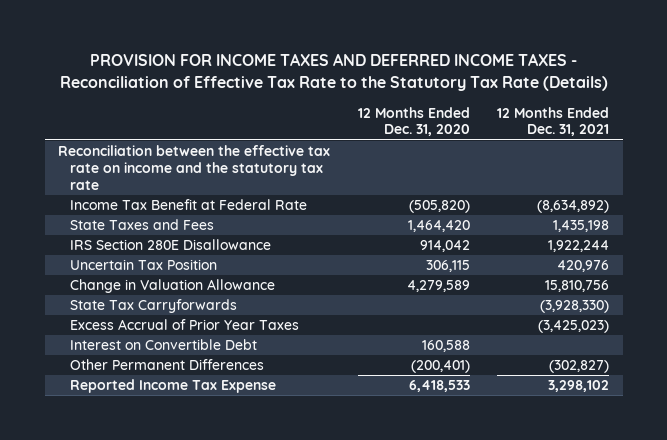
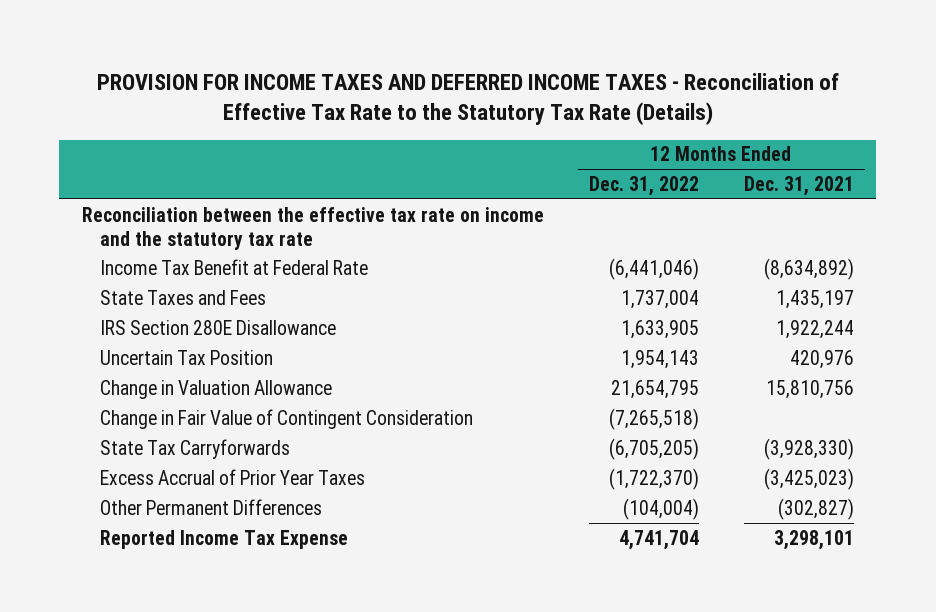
[357,106,470,137] 12 Months Ended Dec. 31, 2020 -> none
none -> [588,175,699,196] Dec. 31, 2022
[553,220,610,233] 1,435,198 -> [775,289,854,309] 1,435,197
none -> [99,408,473,429] Change in Fair Value of Contingent Consideration
[69,339,257,351] Interest on Convertible Debt -> none
[548,380,610,393] 3,298,102 -> [773,529,854,550] 3,298,101

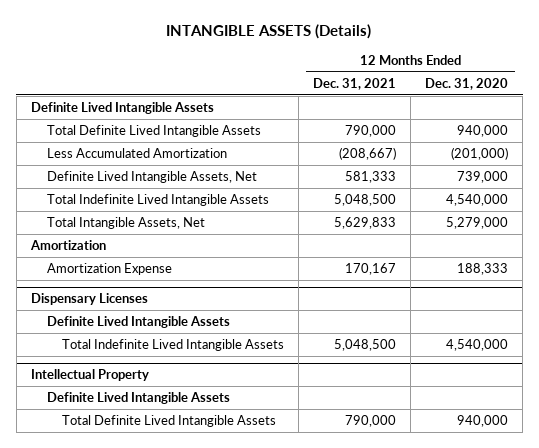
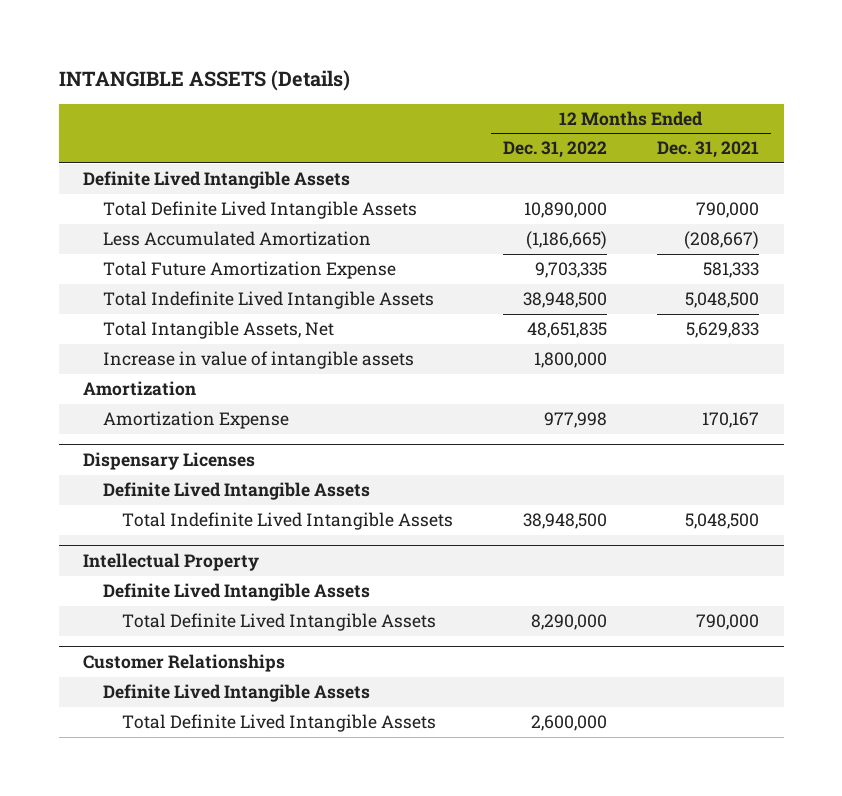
[425,77,509,90] Dec. 31, 2020 -> none
none -> [503,141,608,159] Dec. 31, 2022
[46,171,257,184] Definite Lived Intangible Assets, Net -> [102,261,396,280] Total Future Amortization Expense
none -> [102,351,414,370] Increase in value of intangible assets
none -> [83,654,286,673] Customer Relationships
none -> [102,684,370,703] Definite Lived Intangible Assets
none -> [122,714,437,733] Total Definite Lived Intangible Assets

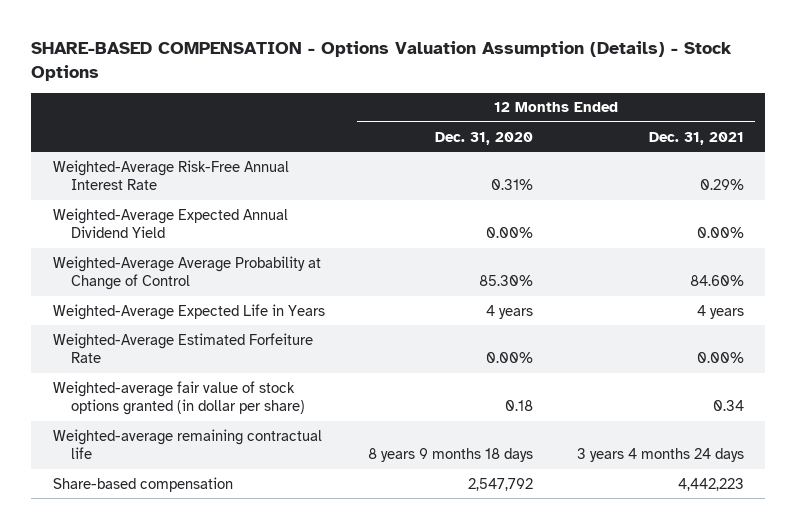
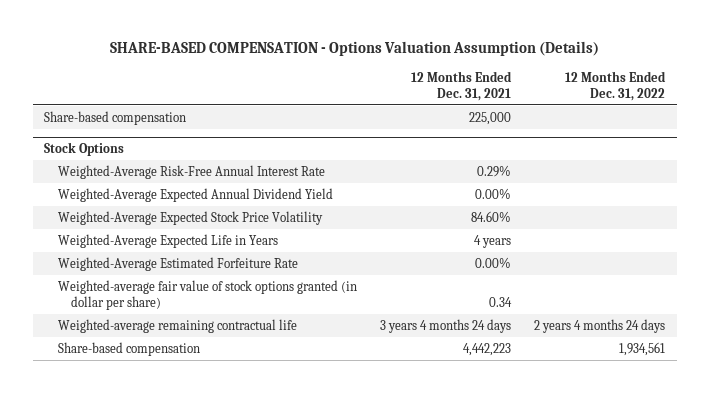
[31,41,733,81] SHARE-BASED COMPENSATION - Options Valuation Assumption (Details) - Stock Options -> [109,40,599,56] SHARE-BASED COMPENSATION - Options Valuation Assumption (Details)
[435,131,534,145] Dec. 31, 2020 -> none
none -> [565,70,667,101] 12 Months Ended Dec. 31, 2022
none -> [44,110,187,125] Share-based compensation
none -> [44,141,125,156] Stock Options
[52,255,321,291] Weighted-Average Average Probability at Change of Control -> [57,210,323,225] Weighted-Average Expected Stock Price Volatility

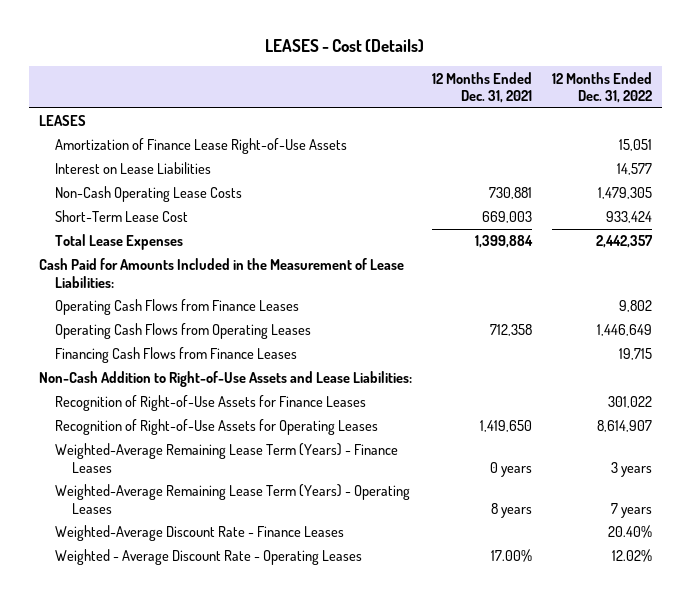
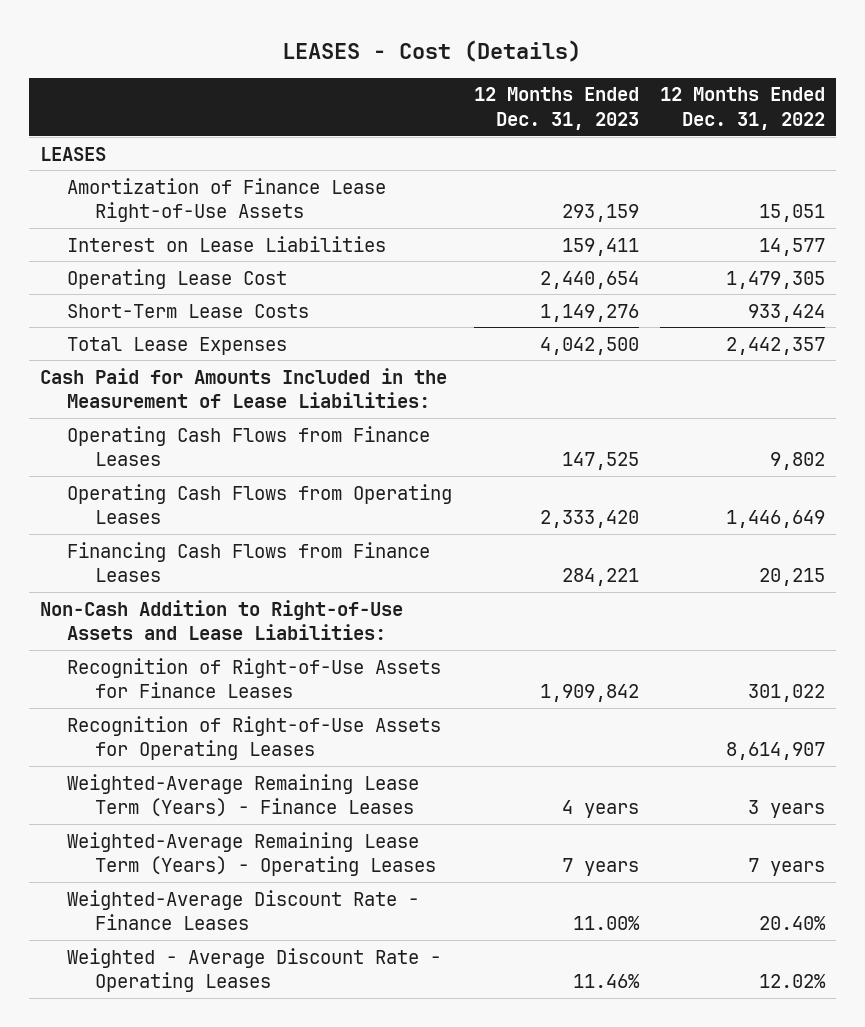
[431,71,532,104] 12 Months Ended Dec. 31, 2021 -> none
none -> [473,87,639,130] 12 Months Ended Dec. 31, 2023
[55,186,243,203] Non-Cash Operating Lease Costs -> [67,268,288,289] Operating Lease Cost
[55,210,189,223] Short-Term Lease Cost -> [67,303,310,318] Short-Term Lease Costs
[618,348,652,361] 19,715 -> [759,568,826,587] 20,215

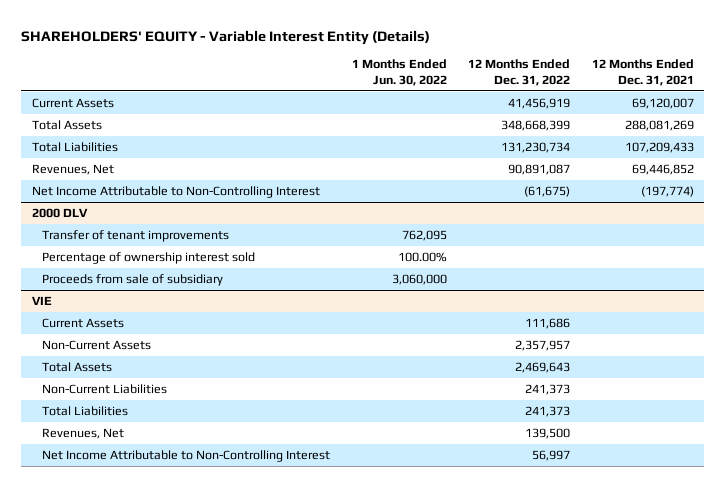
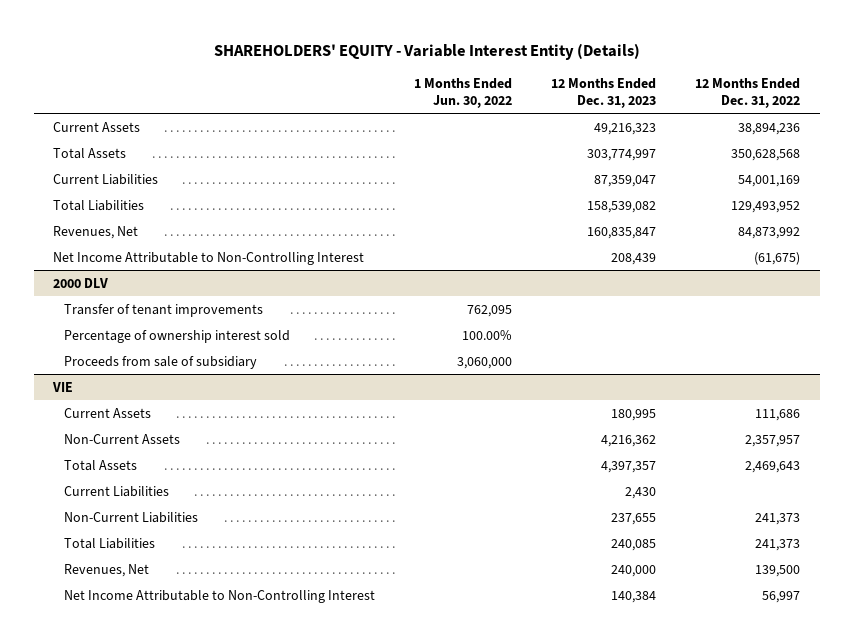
[591,59,694,86] 12 Months Ended Dec. 31, 2021 -> none
none -> [551,77,657,108] 12 Months Ended Dec. 31, 2023
[508,98,571,110] 41,456,919 -> [738,122,801,135] 38,894,236
[501,120,571,132] 348,668,399 -> [731,148,801,161] 350,628,568
none -> [53,173,159,185] Current Liabilities
[501,142,571,154] 131,230,734 -> [731,200,801,213] 129,493,952
[508,164,571,176] 90,891,087 -> [738,226,801,239] 84,873,992
none -> [64,485,170,497] Current Liabilities

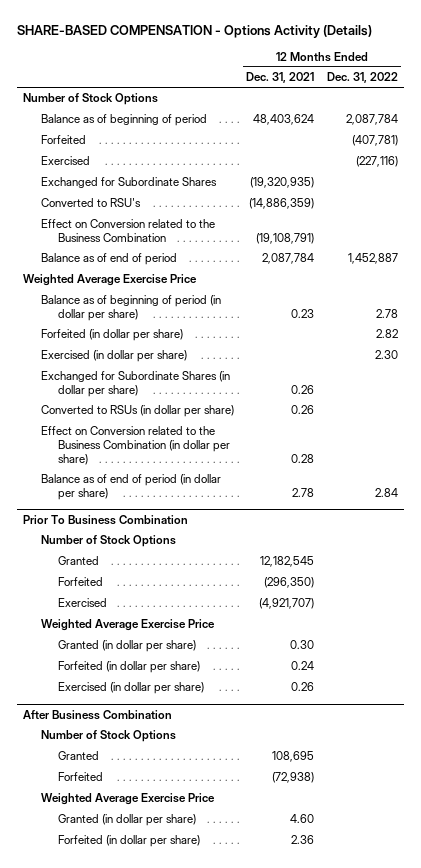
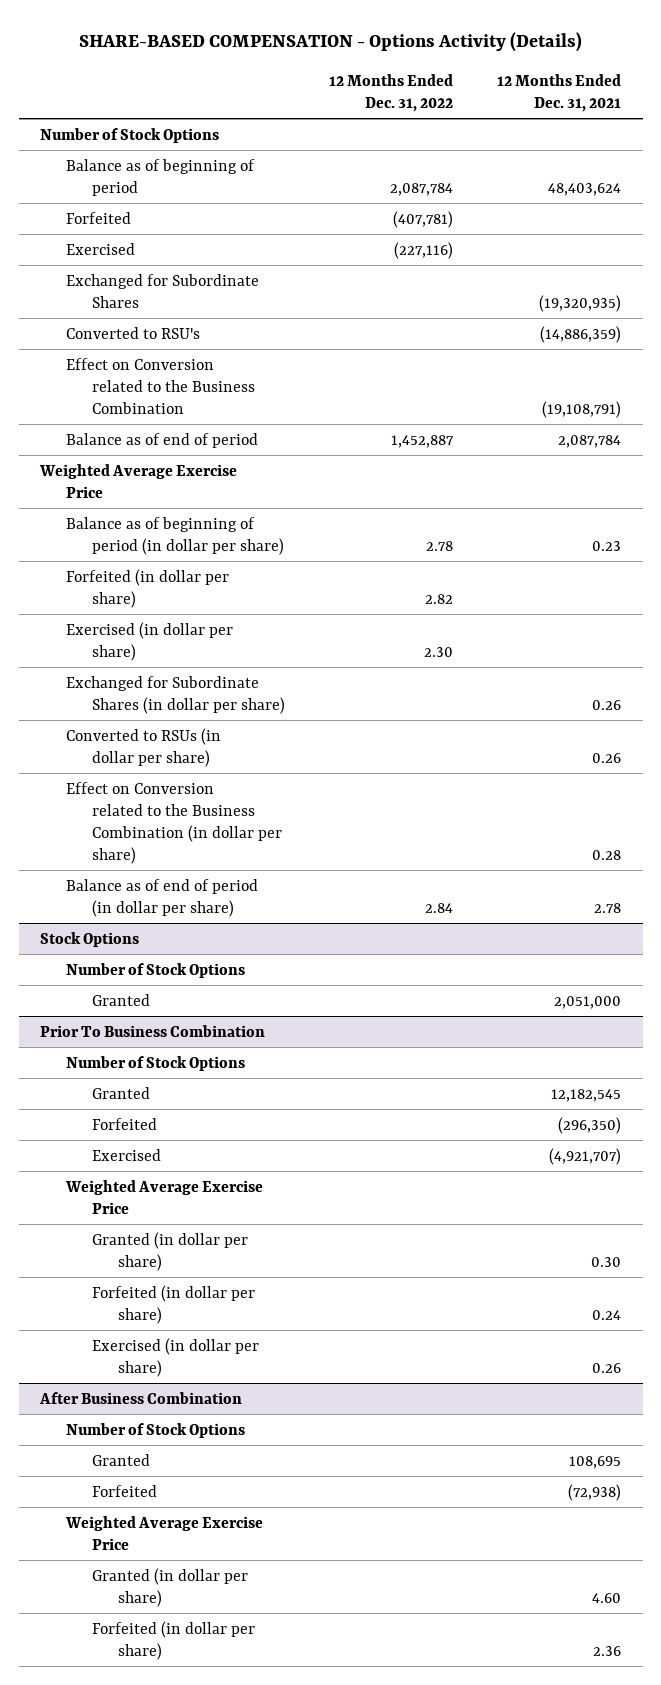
none -> [40,931,140,947] Stock Options
none -> [66,962,246,978] Number of Stock Options
none -> [92,993,151,1006] Granted

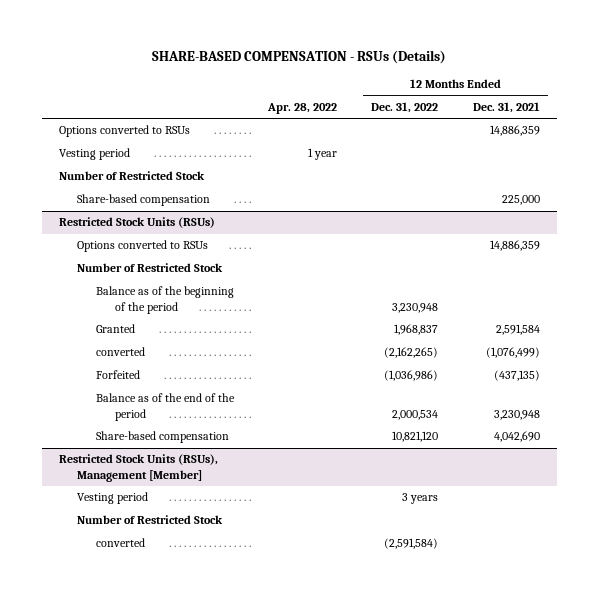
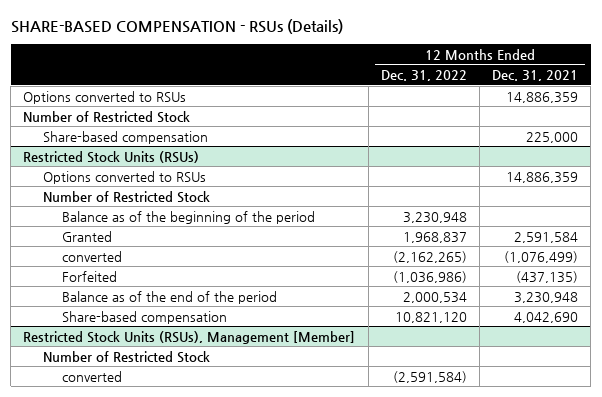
[267,102,338,114] Apr. 28, 2022 -> none
[58,148,130,161] Vesting period -> none
[77,492,149,505] Vesting period -> none

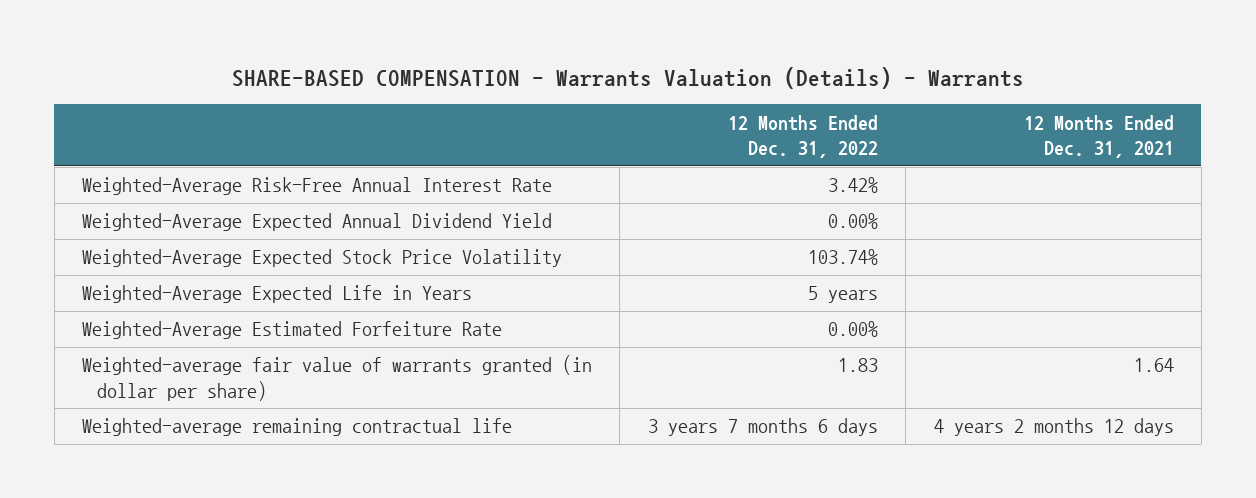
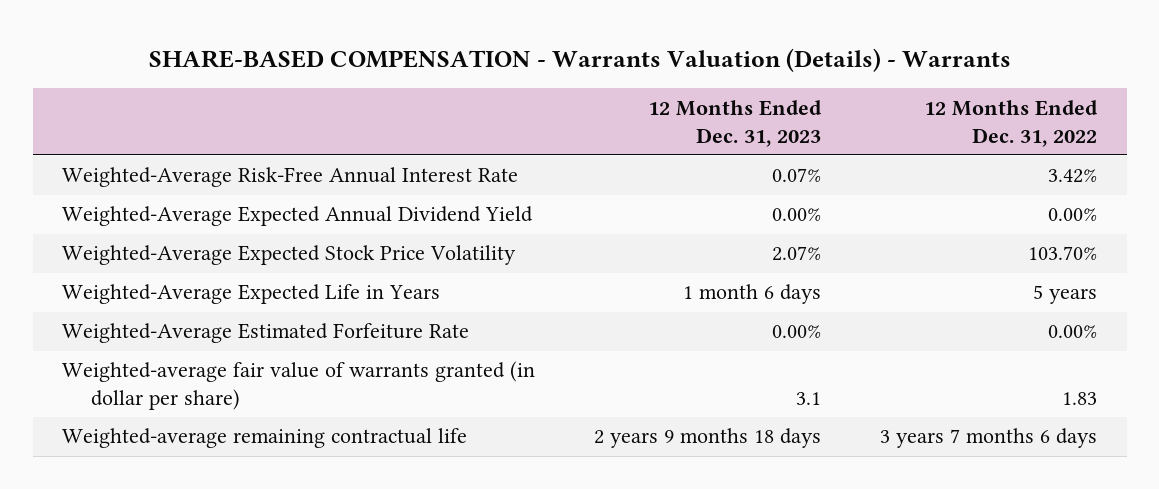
[1023,114,1174,159] 12 Months Ended Dec. 31, 2021 -> none
none -> [648,99,823,147] 12 Months Ended Dec. 31, 2023
[807,249,878,266] 103.74% -> [1028,246,1098,261] 103.70%

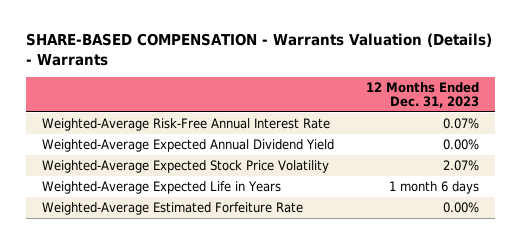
[924,99,1099,147] 12 Months Ended Dec. 31, 2022 -> none
[62,361,536,411] Weighted-average fair value of warrants granted (in dollar per share) -> none
[62,428,468,449] Weighted-average remaining contractual life -> none

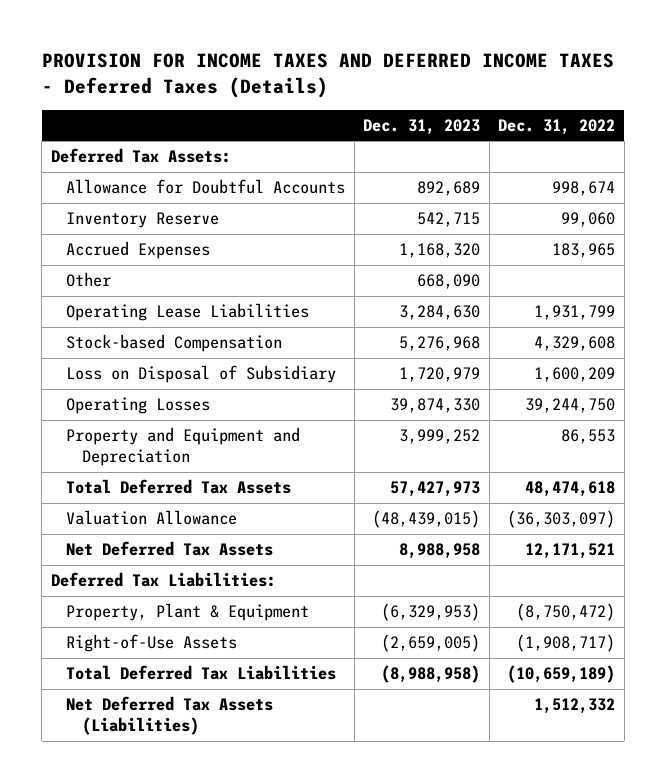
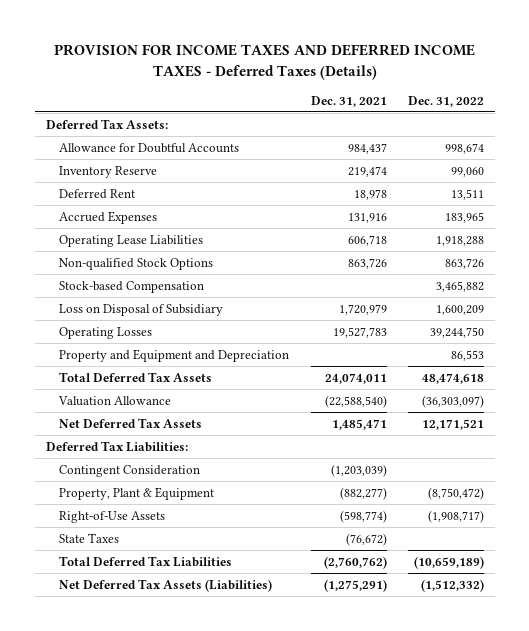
[363,118,481,135] Dec. 31, 2023 -> none
none -> [310,95,387,107] Dec. 31, 2021
none -> [59,188,136,199] Deferred Rent
[66,272,112,288] Other -> none
[534,305,616,321] 1,931,799 -> [435,235,484,246] 1,918,288
none -> [59,257,214,270] Non-qualified Stock Options
[534,336,616,352] 4,329,608 -> [435,280,484,292] 3,465,882
none -> [59,464,201,477] Contingent Consideration
none -> [59,532,120,543] State Taxes
[534,698,616,715] 1,512,332 -> [420,578,484,592] (1,512,332)

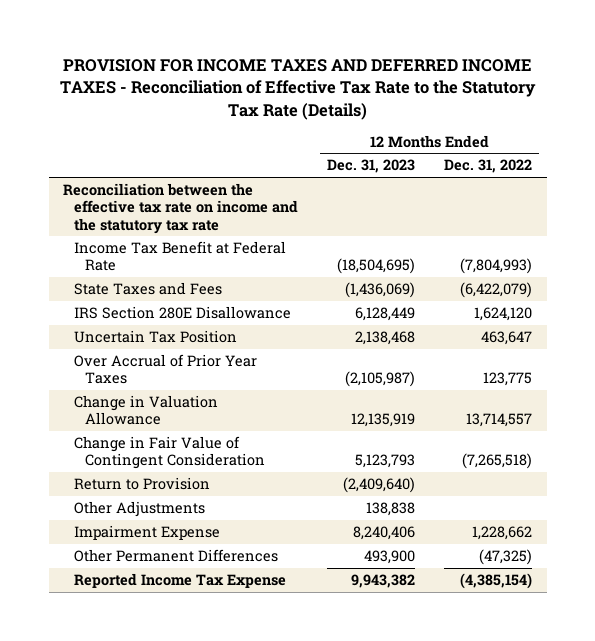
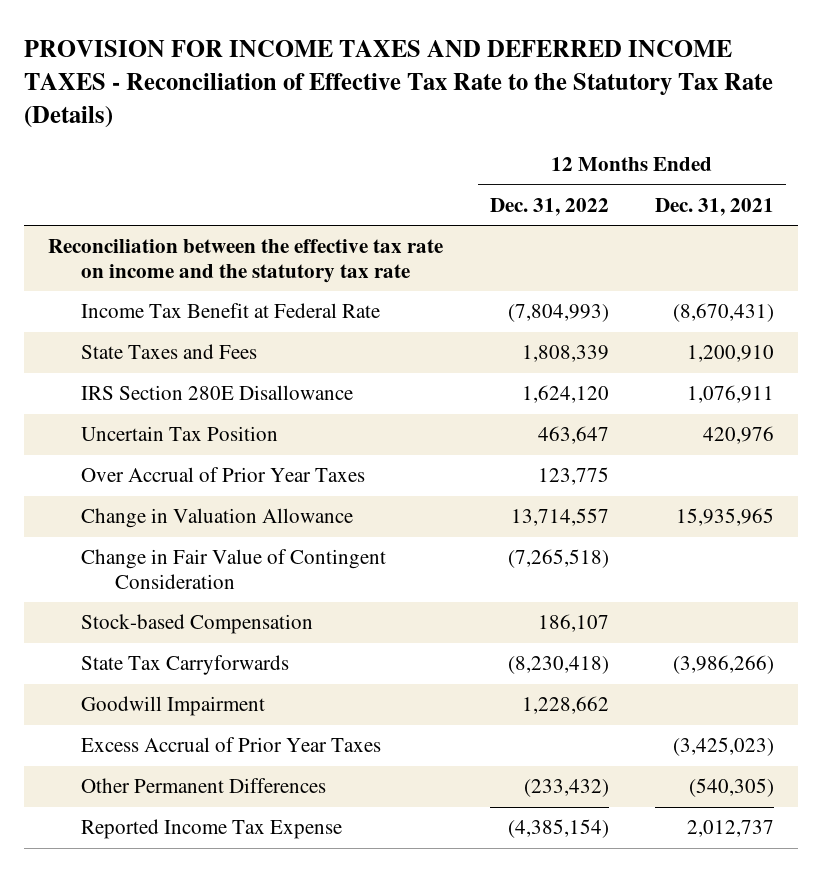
[327,159,416,174] Dec. 31, 2023 -> none
none -> [655,198,775,217] Dec. 31, 2021
[460,281,533,298] (6,422,079) -> [521,345,609,363] 1,808,339
[74,476,211,490] Return to Provision -> none
[74,500,206,517] Other Adjustments -> none
none -> [81,614,314,635] Stock-based Compensation
none -> [81,655,290,676] State Tax Carryforwards
[74,524,221,540] Impairment Expense -> [81,696,266,717] Goodwill Impairment
none -> [81,737,382,753] Excess Accrual of Prior Year Taxes
[479,548,533,565] (47,325) -> [523,779,609,798] (233,432)

